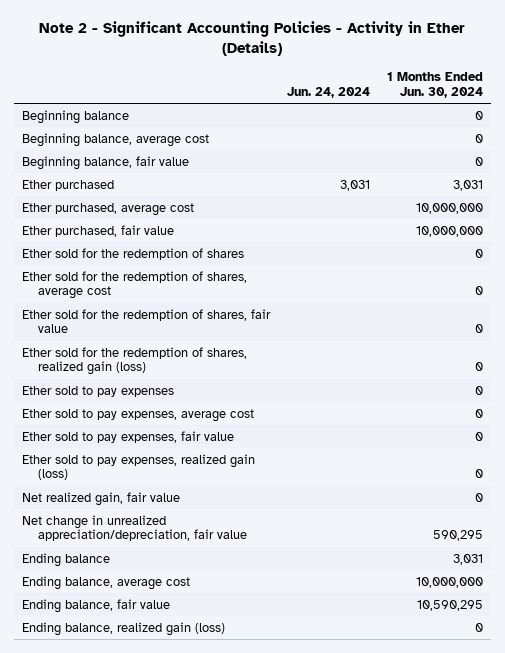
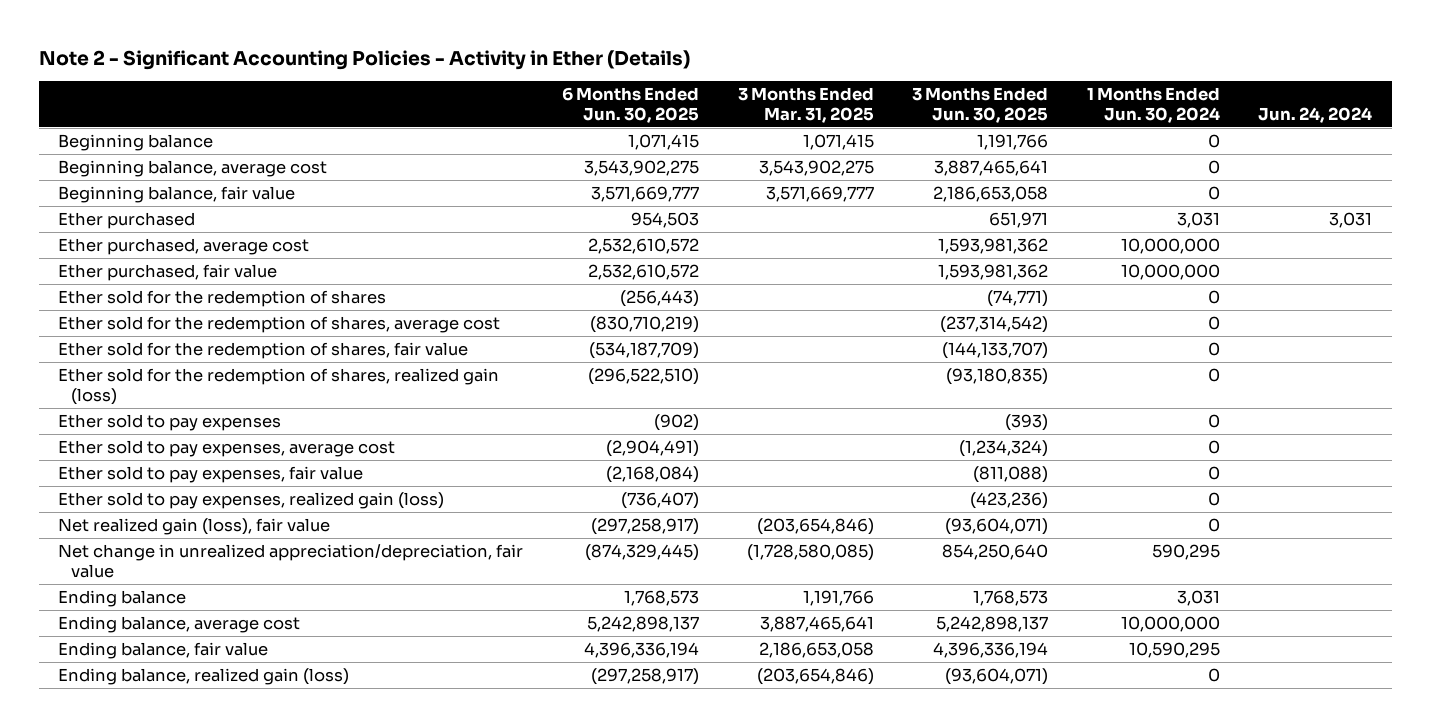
none -> [562,87,700,124] 6 Months Ended Jun. 30, 2025
none -> [737,87,874,124] 3 Months Ended Mar. 31, 2025
none -> [912,87,1049,124] 3 Months Ended Jun. 30, 2025
[22,491,181,506] Net realized gain, fair value -> [58,517,331,535] Net realized gain (loss), fair value

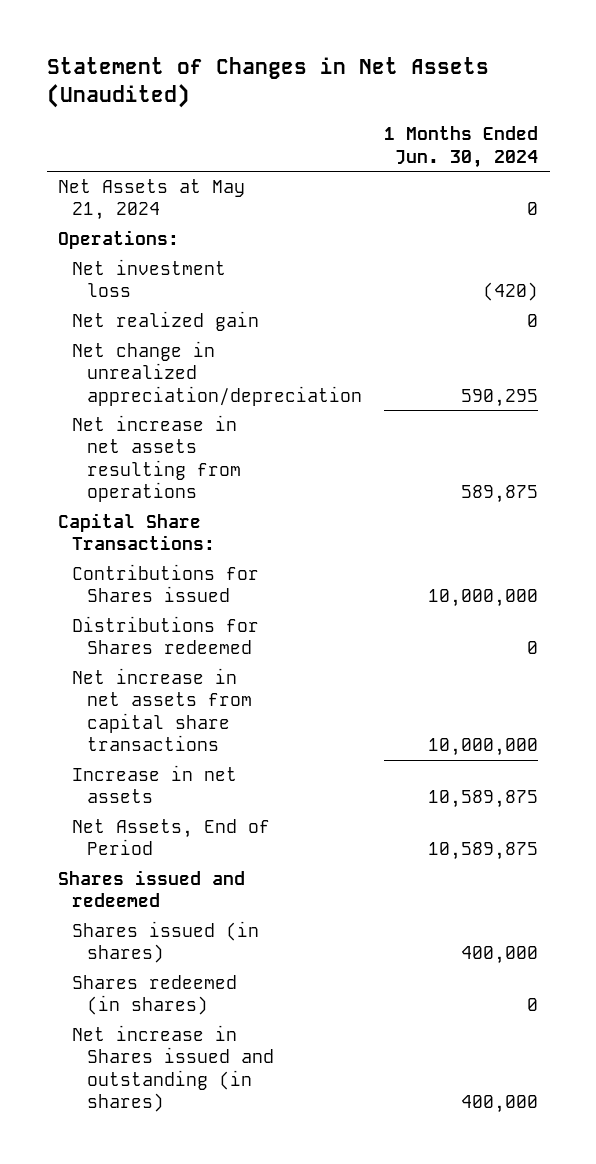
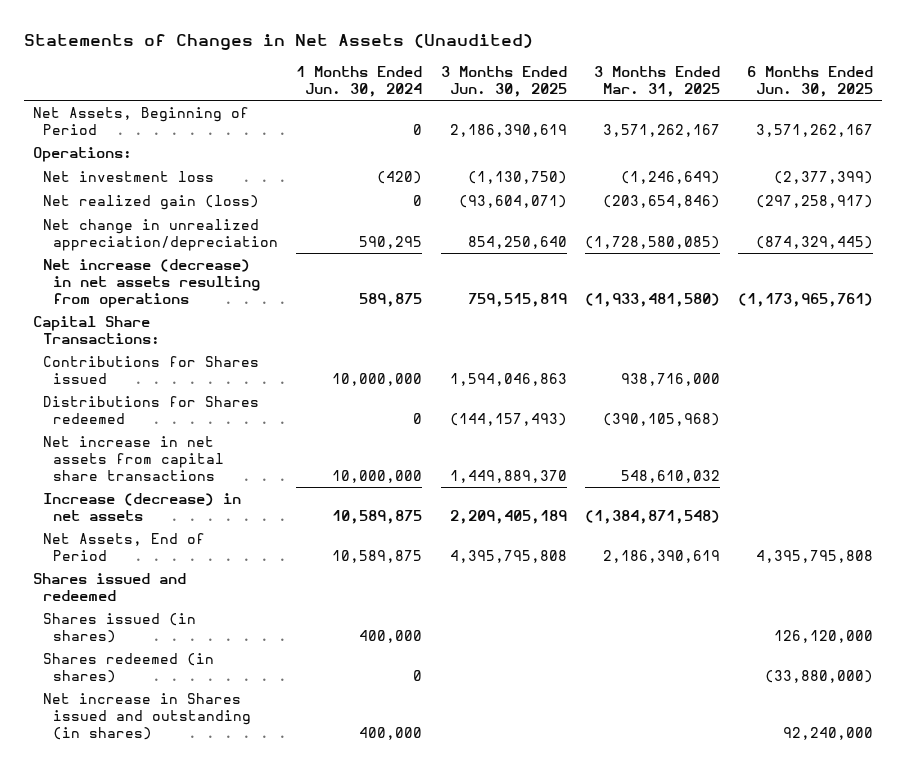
[46,57,489,108] Statement of Changes in Net Assets (Unaudited) -> [23,33,533,50] Statements of Changes in Net Assets (Unaudited)
none -> [440,65,567,97] 3 Months Ended Jun. 30, 2025
none -> [593,65,720,97] 3 Months Ended Mar. 31, 2025
none -> [747,65,874,97] 6 Months Ended Jun. 30, 2025
[58,178,246,221] Net Assets at May 21, 2024 -> [32,107,249,135] Net Assets, Beginning of Period
[72,310,260,331] Net realized gain -> [42,195,259,211] Net realized gain (loss)
[72,414,241,503] Net increase in net assets resulting from operations -> [42,259,261,308] Net increase (decrease) in net assets resulting from operations
[72,764,238,804] Increase in net assets -> [42,493,241,521] Increase (decrease) in net assets

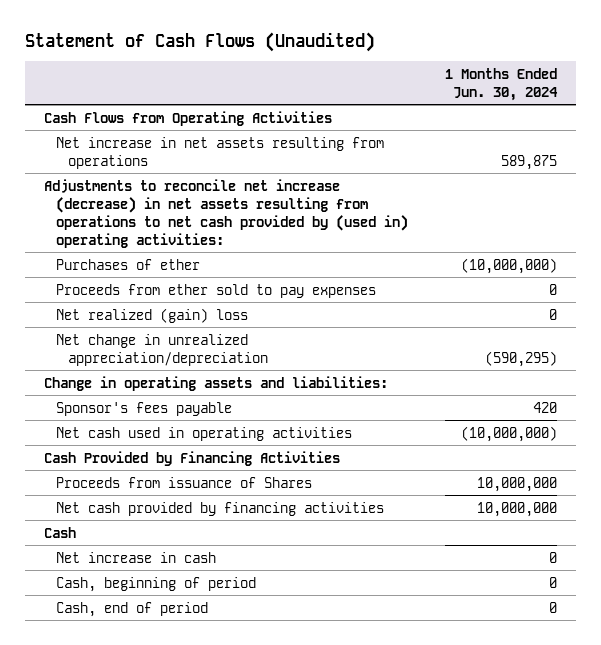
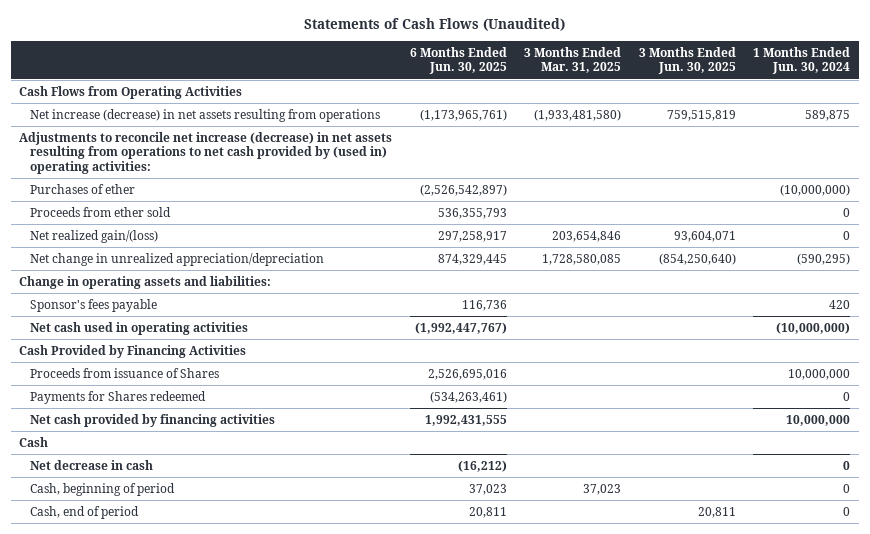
[24,31,375,52] Statement of Cash Flows (Unaudited) -> [303,18,565,32] Statements of Cash Flows (Unaudited)
none -> [409,46,507,75] 6 Months Ended Jun. 30, 2025
none -> [524,46,622,74] 3 Months Ended Mar. 31, 2025
none -> [638,46,736,75] 3 Months Ended Jun. 30, 2025
[55,136,384,169] Net increase in net assets resulting from operations -> [30,108,381,122] Net increase (decrease) in net assets resulting from operations
[55,283,376,298] Proceeds from ether sold to pay expenses -> [30,206,172,217] Proceeds from ether sold
[55,307,248,323] Net realized (gain) loss -> [30,229,159,243] Net realized gain/(loss)
none -> [30,390,207,404] Payments for Shares redeemed
[55,551,216,563] Net increase in cash -> [30,459,154,470] Net decrease in cash

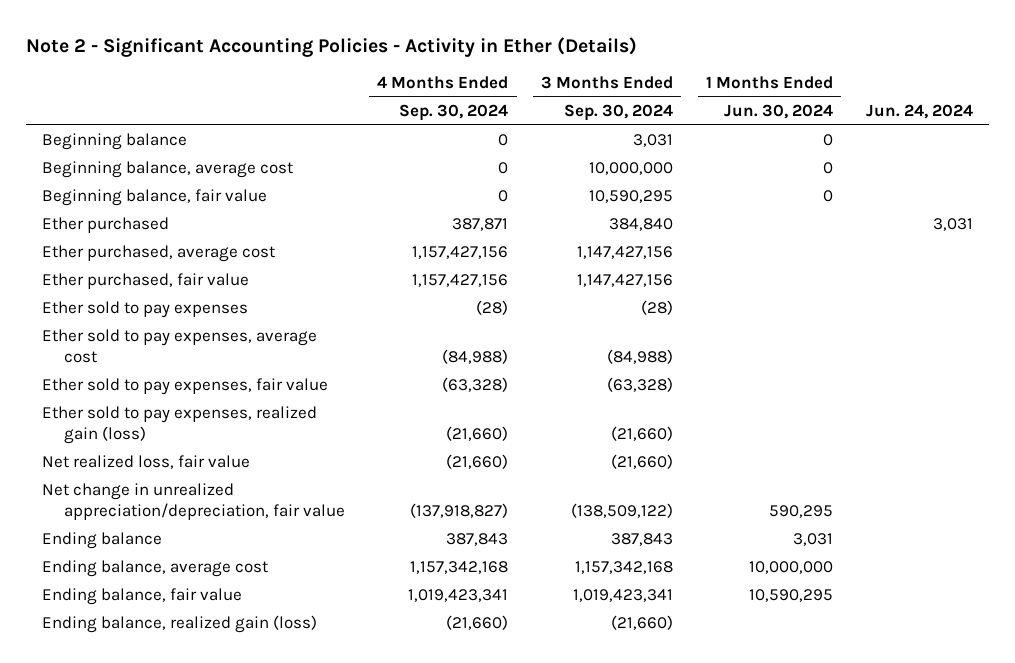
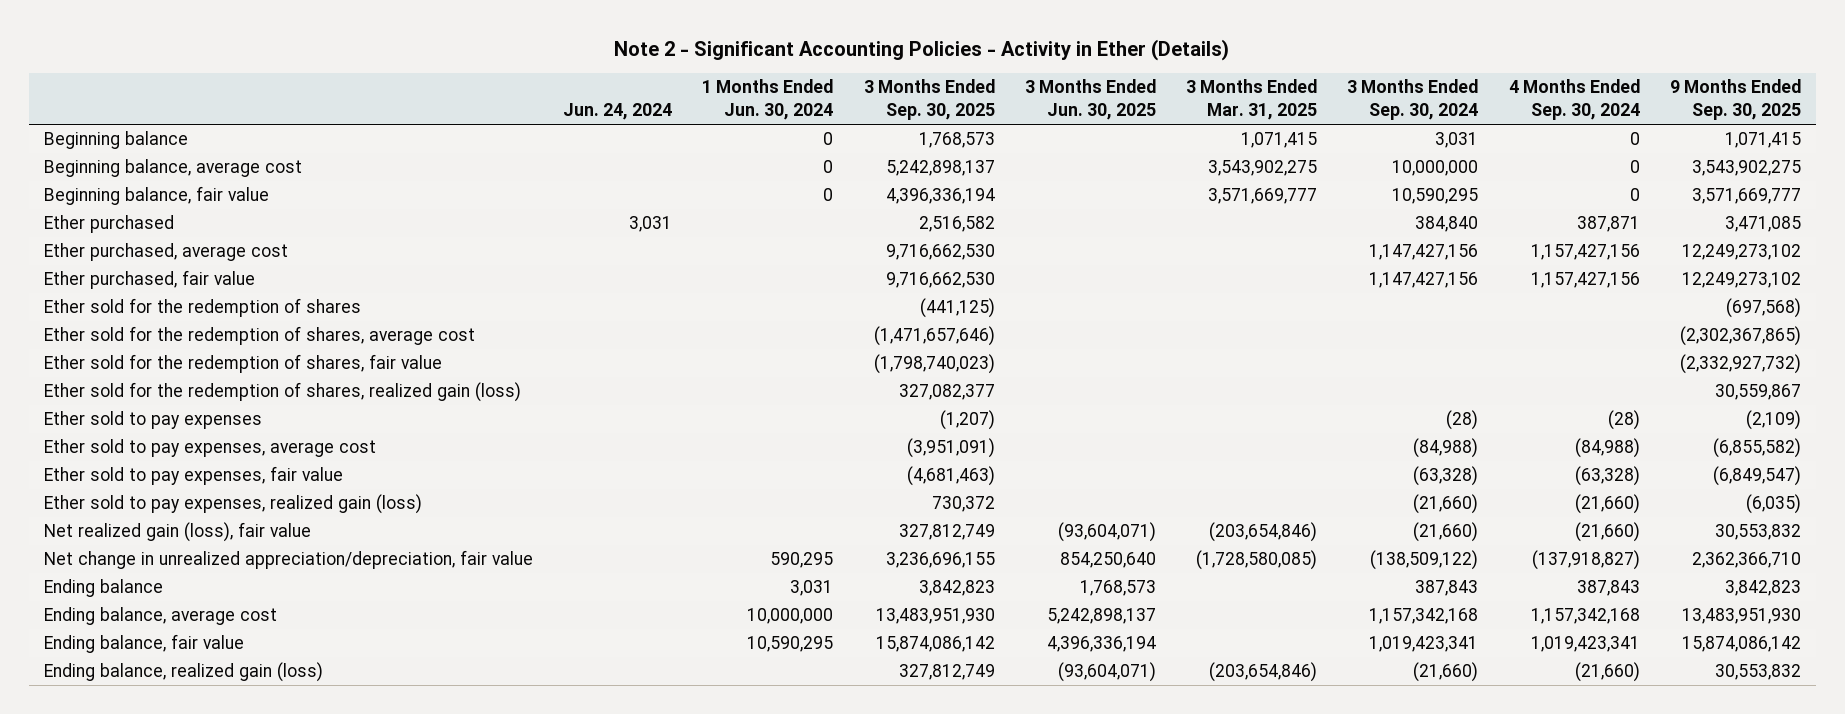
none -> [863,79,995,121] 3 Months Ended Sep. 30, 2025
none -> [1024,79,1156,121] 3 Months Ended Jun. 30, 2025
none -> [1186,79,1318,121] 3 Months Ended Mar. 31, 2025
none -> [1670,79,1802,121] 9 Months Ended Sep. 30, 2025
none -> [43,298,361,318] Ether sold for the redemption of shares
none -> [43,326,475,346] Ether sold for the redemption of shares, average cost
none -> [43,354,442,374] Ether sold for the redemption of shares, fair value
none -> [43,382,521,403] Ether sold for the redemption of shares, realized gain (loss)
[42,455,251,470] Net realized loss, fair value -> [43,522,311,543] Net realized gain (loss), fair value

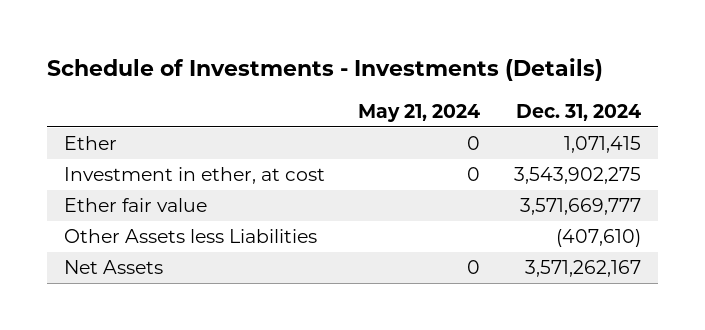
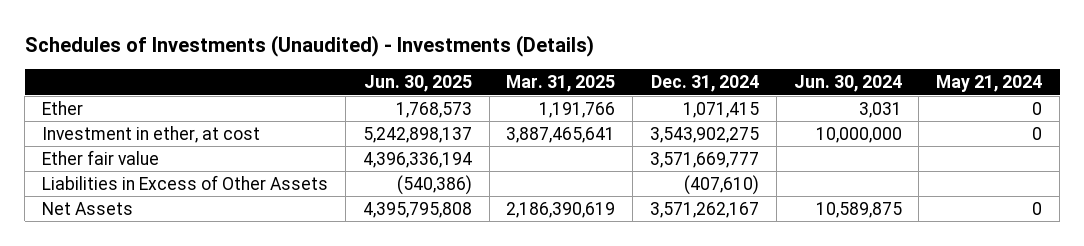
[47,58,604,82] Schedule of Investments - Investments (Details) -> [24,34,594,57] Schedules of Investments (Unaudited) - Investments (Details)
none -> [363,75,472,93] Jun. 30, 2025
none -> [506,75,616,93] Mar. 31, 2025
none -> [793,75,902,93] Jun. 30, 2024
[63,229,317,244] Other Assets less Liabilities -> [42,174,329,190] Liabilities in Excess of Other Assets

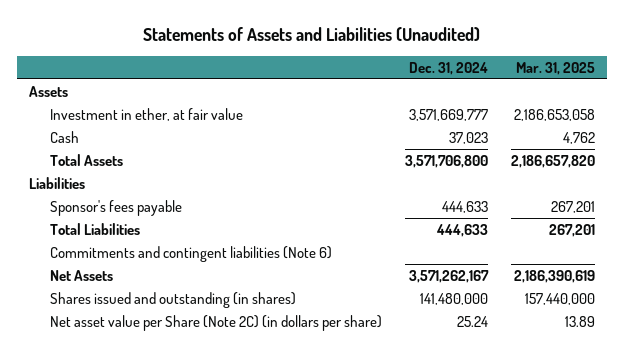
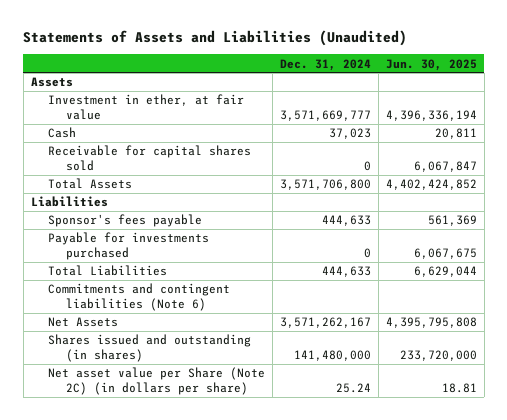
[516,61,596,75] Mar. 31, 2025 -> none
none -> [385,58,477,71] Jun. 30, 2025
none -> [48,145,252,172] Receivable for capital shares sold
none -> [48,232,210,261] Payable for investments purchased

